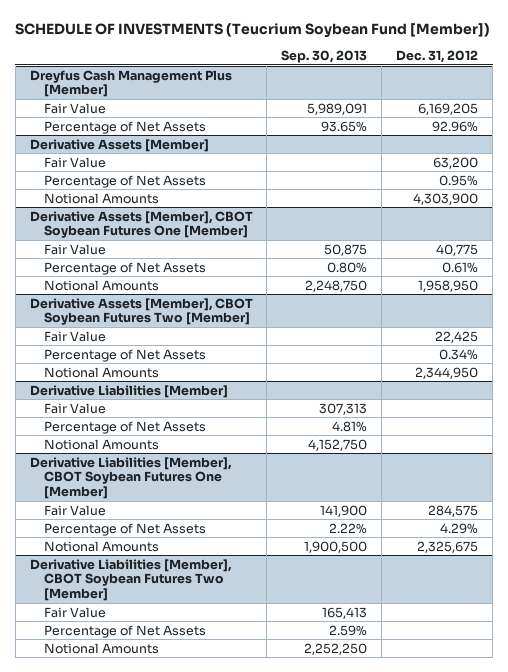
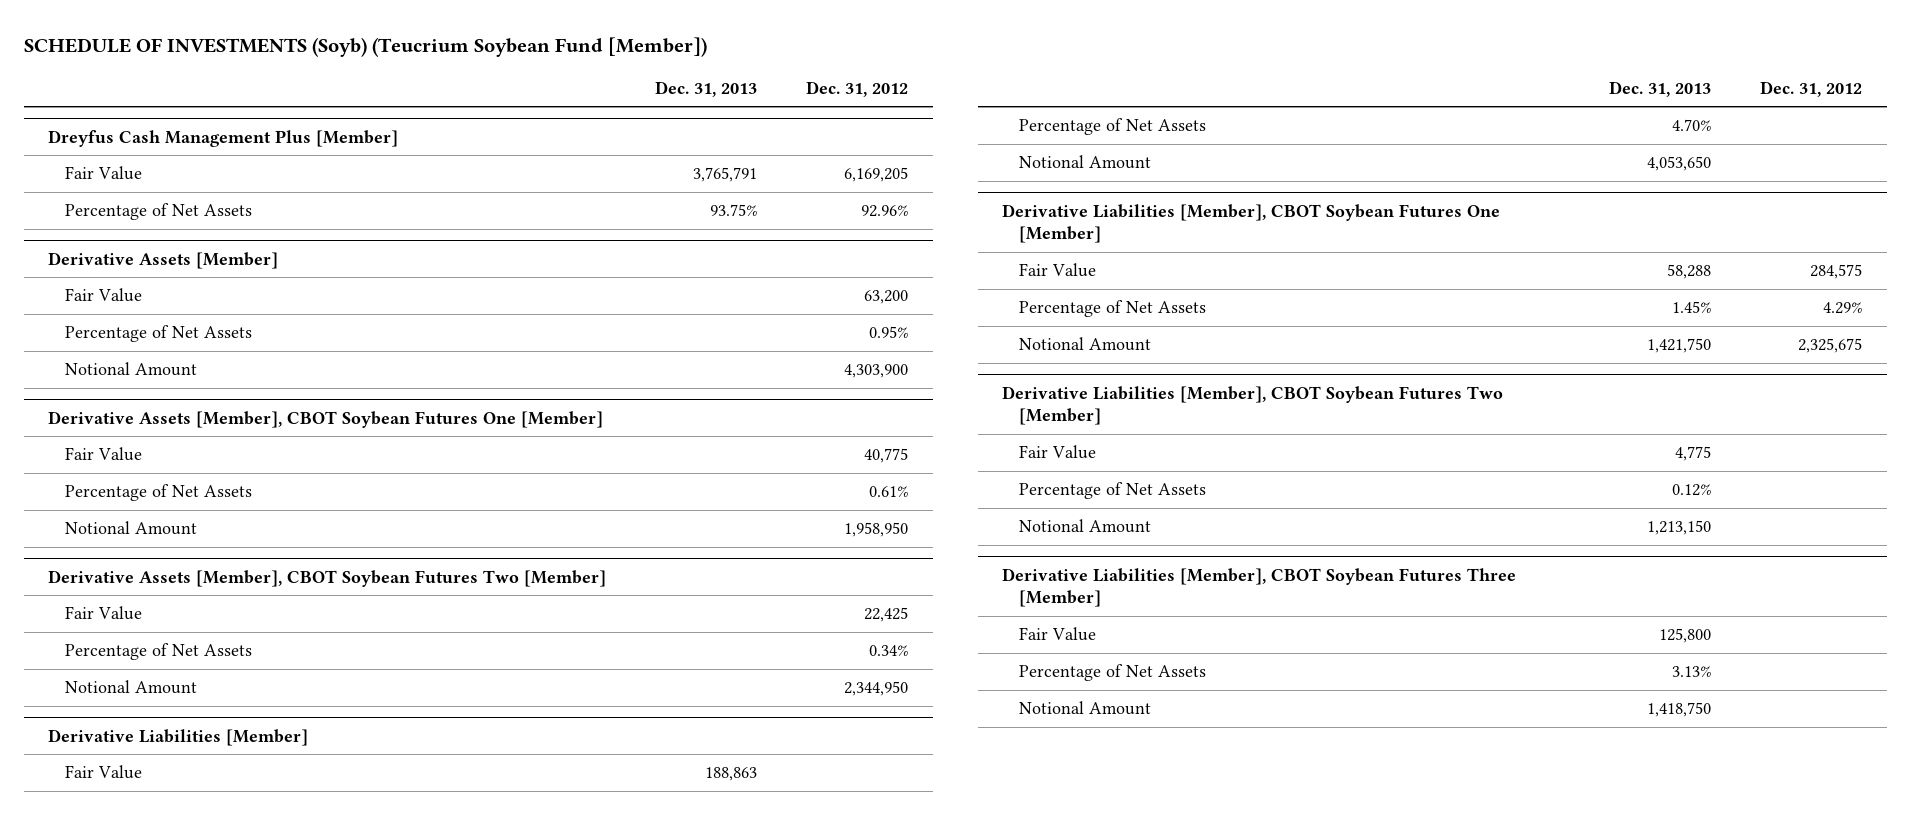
[15,23,491,39] SCHEDULE OF INVESTMENTS (Teucrium Soybean Fund [Member]) -> [23,36,707,57] SCHEDULE OF INVESTMENTS (Soyb) (Teucrium Soybean Fund [Member])
[281,50,368,64] Sep. 30, 2013 -> none
none -> [655,80,758,97] Dec. 31, 2013
[43,192,159,204] Notional Amounts -> [64,362,197,377] Notional Amount
[43,279,159,291] Notional Amounts -> [64,521,197,536] Notional Amount
[43,366,159,378] Notional Amounts -> [64,680,197,695] Notional Amount
[43,438,159,450] Notional Amounts -> [1018,155,1151,170] Notional Amount
[43,540,159,552] Notional Amounts -> [1018,337,1151,352] Notional Amount
[43,642,159,654] Notional Amounts -> [1018,519,1151,534] Notional Amount
none -> [1002,567,1517,608] Derivative Liabilities [Member], CBOT Soybean Futures Three [Member]
none -> [1018,627,1096,642] Fair Value
none -> [1018,664,1206,682] Percentage of Net Assets
none -> [1018,701,1151,716] Notional Amount

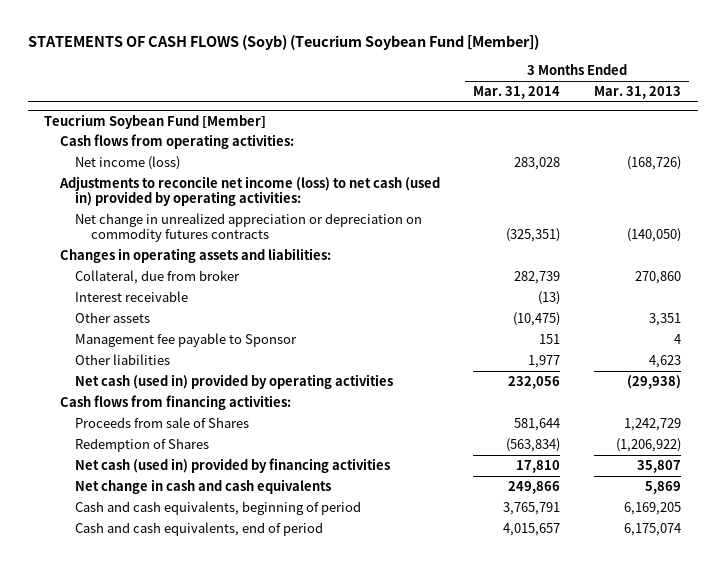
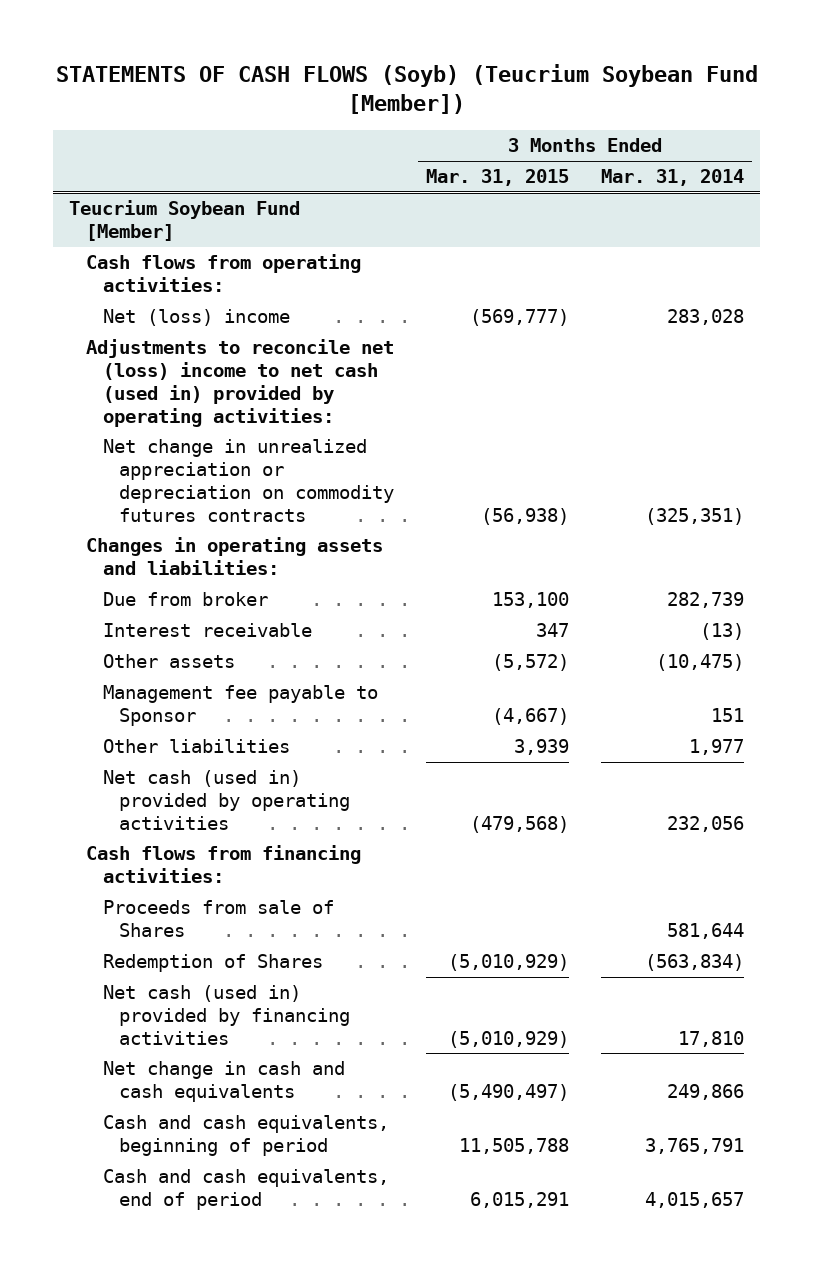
[594,86,682,100] Mar. 31, 2013 -> none
none -> [426,169,570,187] Mar. 31, 2015
[75,156,181,171] Net income (loss) -> [102,309,290,327] Net (loss) income
[58,176,440,207] Adjustments to reconcile net income (loss) to net cash (used in) provided by operating activities: -> [85,339,394,427] Adjustments to reconcile net (loss) income to net cash (used in) provided by operating activities:
[75,270,241,285] Collateral, due from broker -> [102,592,268,607] Due from broker

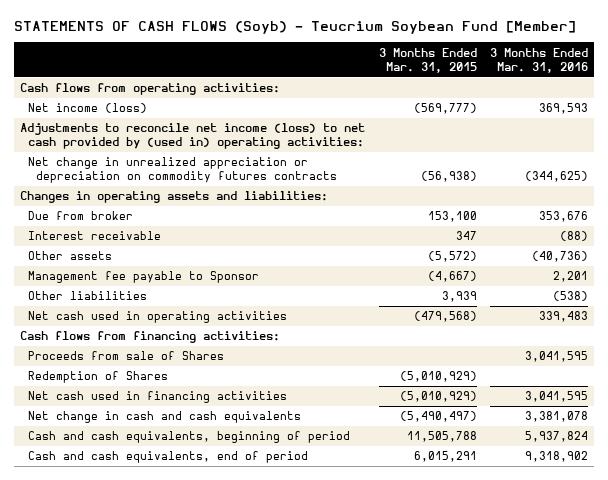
[55,64,758,115] STATEMENTS OF CASH FLOWS (Soyb) (Teucrium Soybean Fund [Member]) -> [13,21,576,35] STATEMENTS OF CASH FLOWS (Soyb) - Teucrium Soybean Fund [Member]
[601,169,745,187] Mar. 31, 2014 -> none
none -> [489,47,588,73] 3 Months Ended Mar. 31, 2016
[68,200,300,242] Teucrium Soybean Fund [Member] -> none
[102,309,290,327] Net (loss) income -> [28,103,148,114] Net income (loss)
[85,339,394,427] Adjustments to reconcile net (loss) income to net cash (used in) provided by operating activities: -> [20,123,366,150] Adjustments to reconcile net income (loss) to net cash provided by (used in) operating activities:
[102,770,351,830] Net cash (used in) provided by operating activities -> [28,311,288,324] Net cash used in operating activities
[102,985,351,1045] Net cash (used in) provided by financing activities -> [28,391,288,404] Net cash used in financing activities

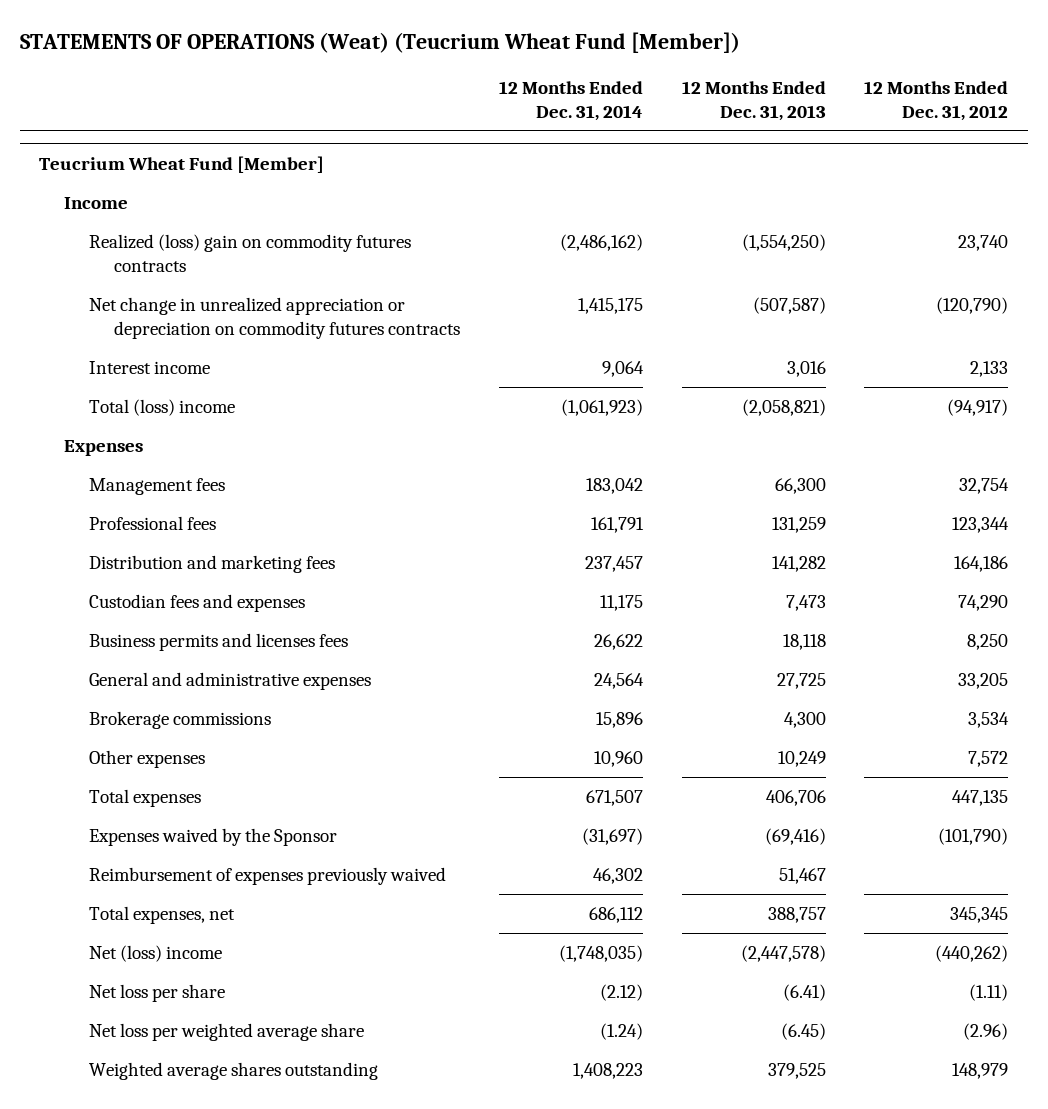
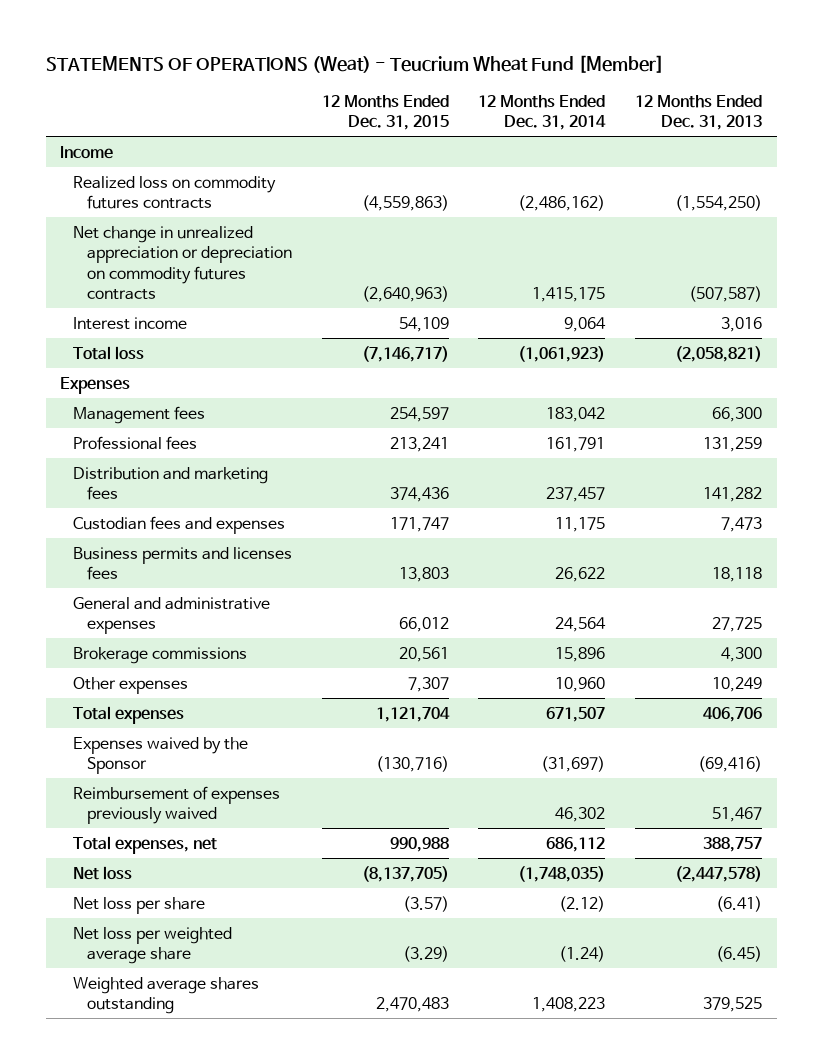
[19,32,740,54] STATEMENTS OF OPERATIONS (Weat) (Teucrium Wheat Fund [Member]) -> [45,55,664,74] STATEMENTS OF OPERATIONS (Weat) - Teucrium Wheat Fund [Member]
[864,81,1009,121] 12 Months Ended Dec. 31, 2012 -> none
none -> [321,94,449,131] 12 Months Ended Dec. 31, 2015
[39,155,325,173] Teucrium Wheat Fund [Member] -> none
[89,233,412,272] Realized (loss) gain on commodity futures contracts -> [73,175,277,210] Realized loss on commodity futures contracts
[89,398,236,416] Total (loss) income -> [73,345,145,360] Total loss
[89,944,223,962] Net (loss) income -> [73,865,133,880] Net loss

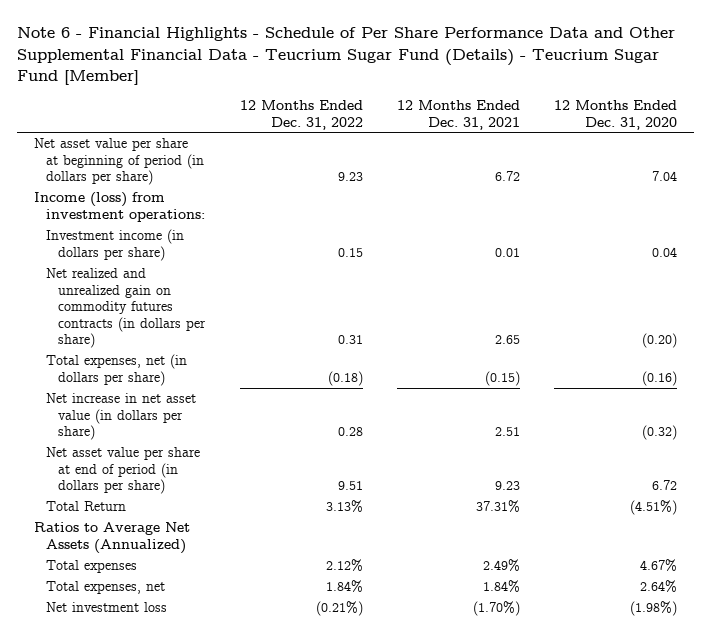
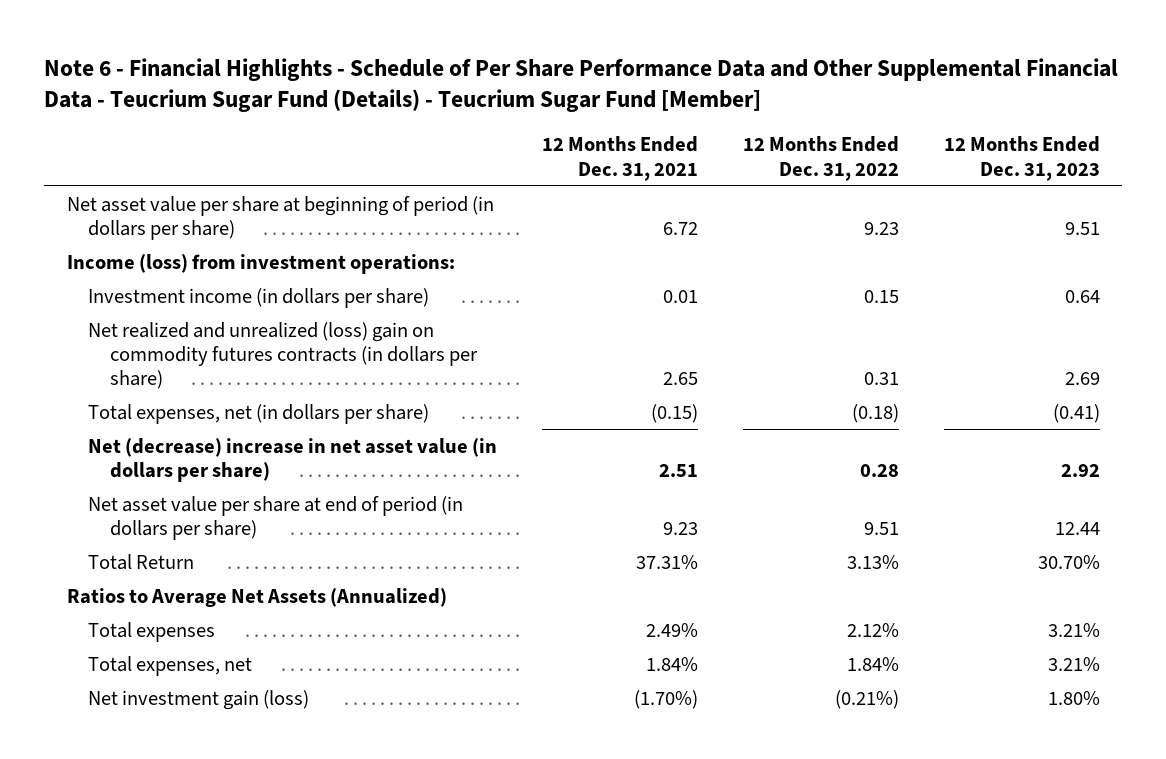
[553,100,677,130] 12 Months Ended Dec. 31, 2020 -> none
none -> [943,136,1100,181] 12 Months Ended Dec. 31, 2023
[45,268,207,348] Net realized and unrealized gain on commodity futures contracts (in dollars per share) -> [88,321,479,389] Net realized and unrealized (loss) gain on commodity futures contracts (in dollars per share)
[45,393,196,441] Net increase in net asset value (in dollars per share) -> [88,437,498,482] Net (decrease) increase in net asset value (in dollars per share)
[45,602,167,613] Net investment loss -> [88,689,310,710] Net investment gain (loss)

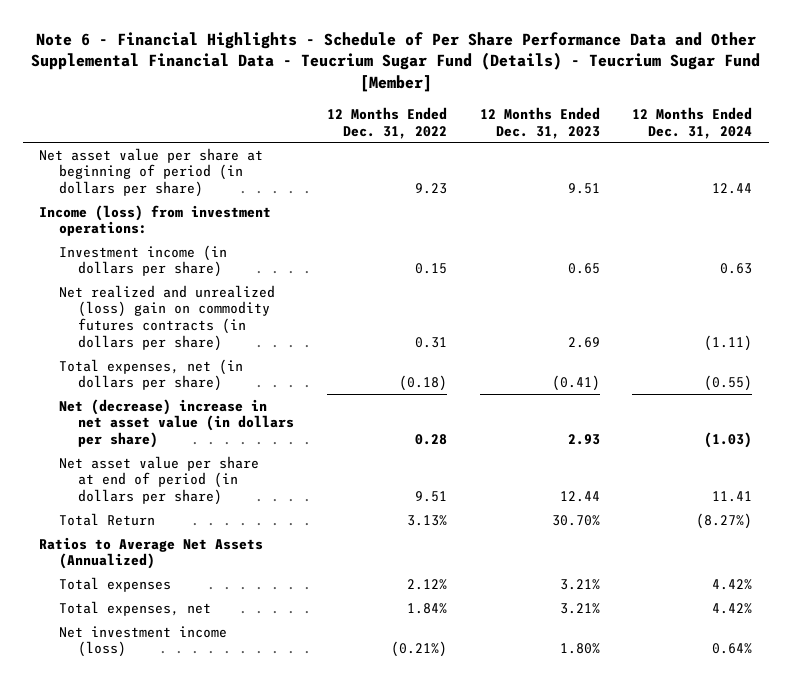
[542,136,699,181] 12 Months Ended Dec. 31, 2021 -> none
none -> [632,106,753,139] 12 Months Ended Dec. 31, 2024
[1064,289,1100,303] 0.64 -> [567,263,600,275] 0.65
[1060,463,1100,477] 2.92 -> [567,434,600,446] 2.93
[88,689,310,710] Net investment gain (loss) -> [58,625,227,658] Net investment income (loss)

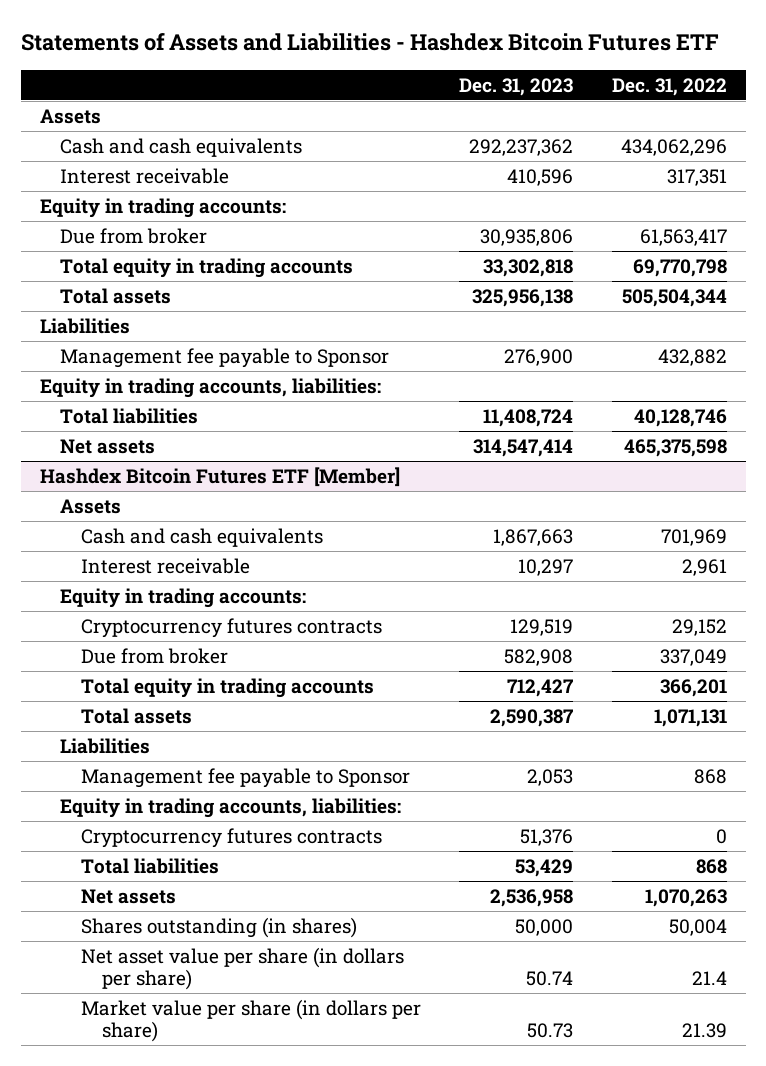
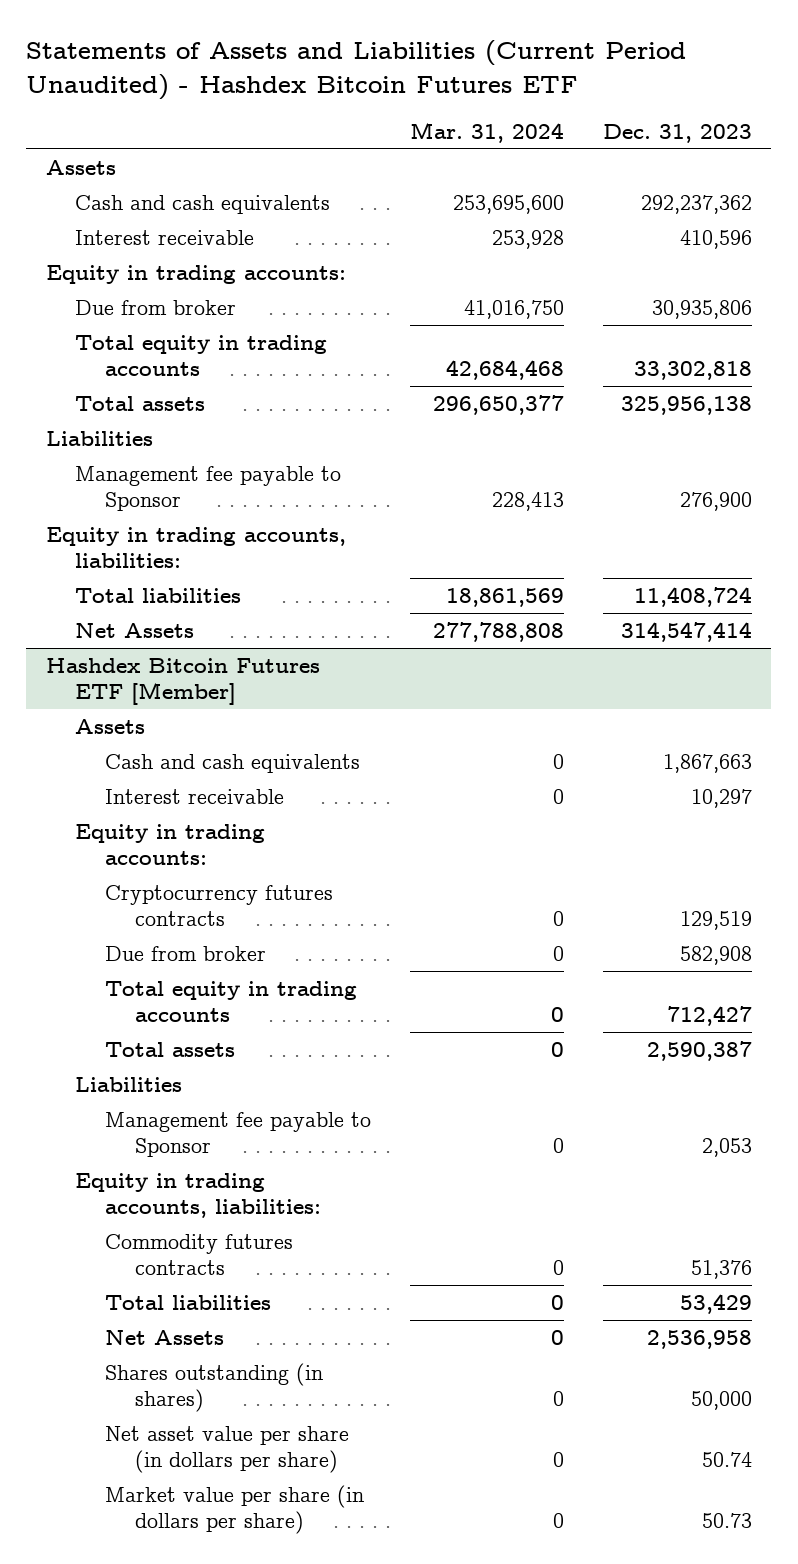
[20,33,719,52] Statements of Assets and Liabilities - Hashdex Bitcoin Futures ETF -> [26,40,687,100] Statements of Assets and Liabilities (Current Period Unaudited) - Hashdex Bitcoin Futures ETF
[611,77,727,96] Dec. 31, 2022 -> none
none -> [409,121,564,143] Mar. 31, 2024
[60,438,156,454] Net assets -> [75,622,195,638] Net Assets
[81,827,383,848] Cryptocurrency futures contracts -> [105,1233,294,1275] Commodity futures contracts
[81,888,177,904] Net assets -> [105,1329,225,1345] Net Assets

